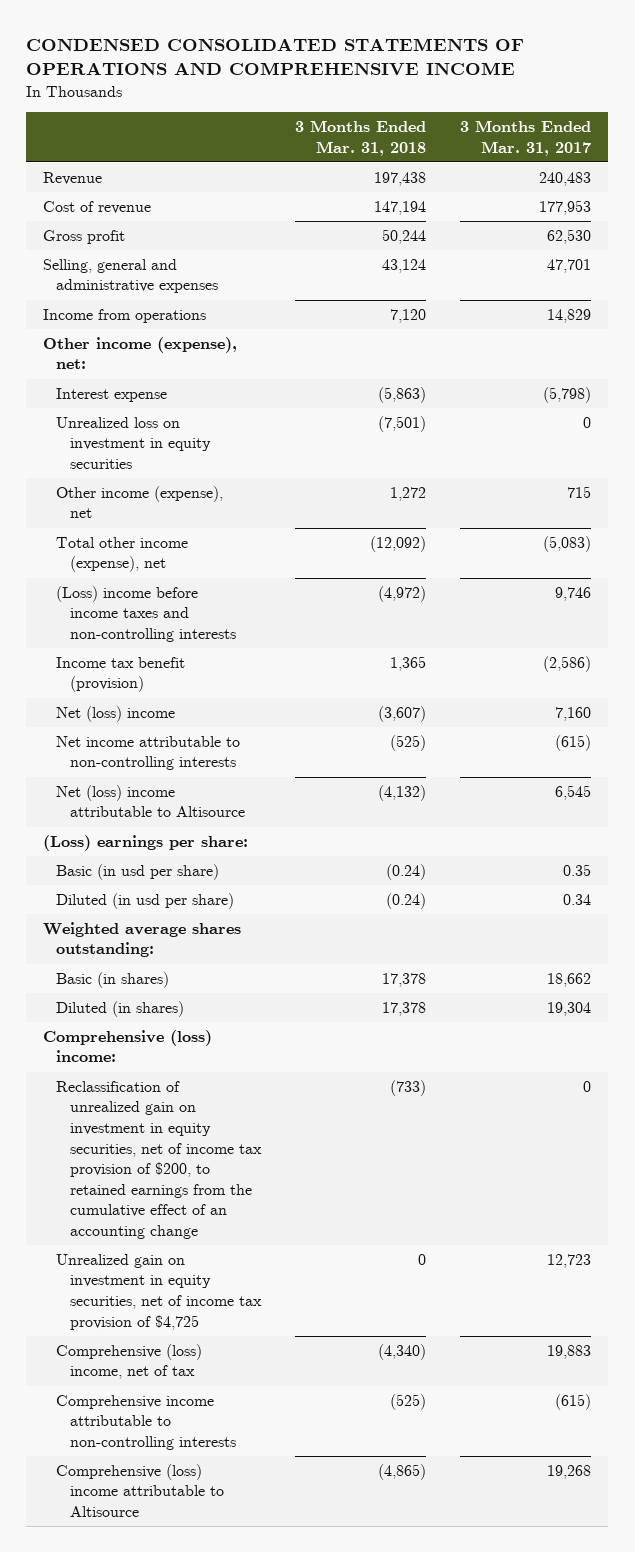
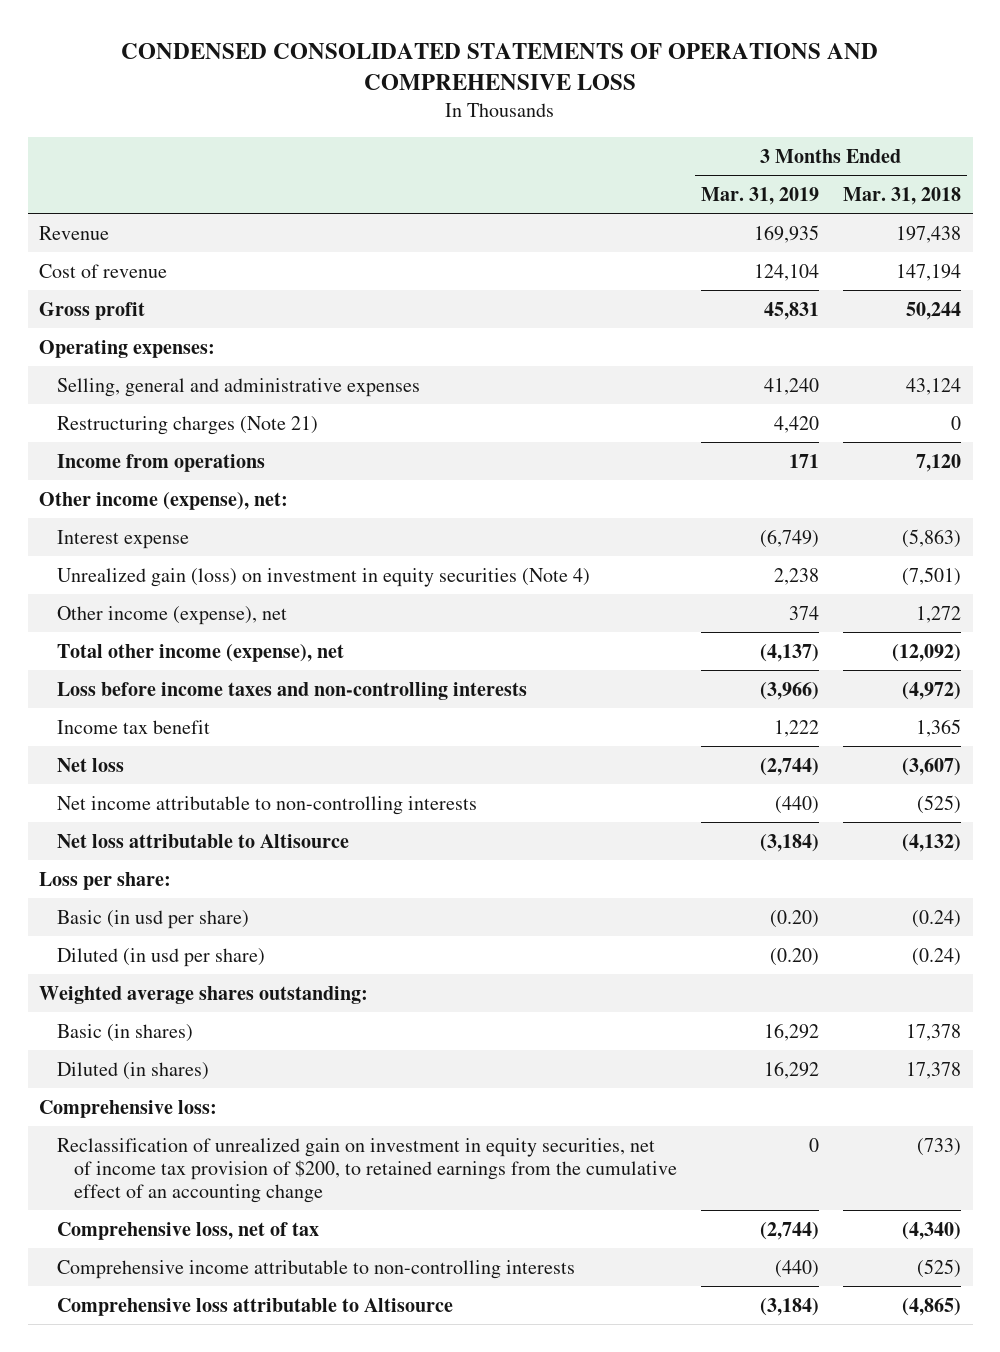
[26,37,525,76] CONDENSED CONSOLIDATED STATEMENTS OF OPERATIONS AND COMPREHENSIVE INCOME -> [121,42,879,91] CONDENSED CONSOLIDATED STATEMENTS OF OPERATIONS AND COMPREHENSIVE LOSS
[460,120,592,156] 3 Months Ended Mar. 31, 2017 -> none
none -> [700,186,819,205] Mar. 31, 2019
none -> [39,339,216,358] Operating expenses:
none -> [56,415,318,435] Restructuring charges (Note 21)
[56,416,211,470] Unrealized loss on investment in equity securities -> [56,567,590,587] Unrealized gain (loss) on investment in equity securities (Note 4)
[56,585,236,643] (Loss) income before income taxes and non-controlling interests -> [56,681,527,700] Loss before income taxes and non-controlling interests
[56,656,186,693] Income tax benefit (provision) -> [56,719,210,734] Income tax benefit
[56,705,176,722] Net (loss) income -> [56,757,124,772] Net loss
[56,784,245,818] Net (loss) income attributable to Altisource -> [56,833,349,848] Net loss attributable to Altisource
[43,834,249,851] (Loss) earnings per share: -> [39,871,172,890] Loss per share:
[43,1029,213,1063] Comprehensive (loss) income: -> [39,1099,218,1118] Comprehensive loss:
[56,1253,262,1330] Unrealized gain on investment in equity securities, net of income tax provision of $4,725 -> none
[56,1343,203,1380] Comprehensive (loss) income, net of tax -> [56,1221,319,1240] Comprehensive loss, net of tax
[56,1463,224,1518] Comprehensive (loss) income attributable to Altisource -> [56,1297,453,1316] Comprehensive loss attributable to Altisource

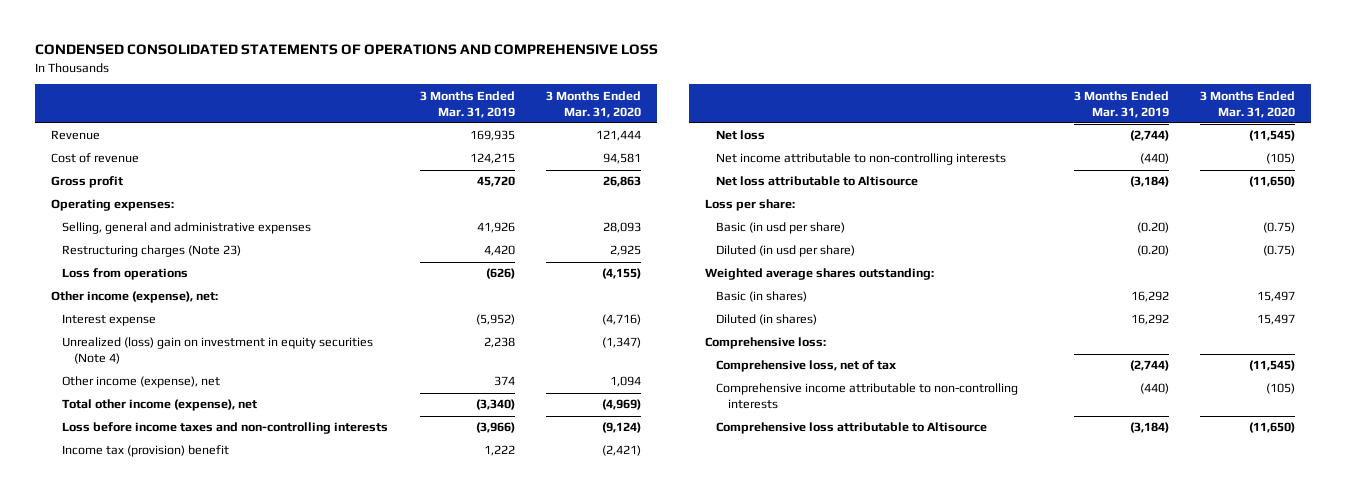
[842,186,961,205] Mar. 31, 2018 -> none
none -> [546,90,642,118] 3 Months Ended Mar. 31, 2020
[753,263,819,281] 124,104 -> [469,153,515,165] 124,215
[763,301,819,320] 45,831 -> [476,176,515,188] 45,720
[763,377,819,395] 41,240 -> [476,222,515,234] 41,926
[56,415,318,435] Restructuring charges (Note 21) -> [62,245,242,258] Restructuring charges (Note 23)
[56,453,265,472] Income from operations -> [62,268,189,281] Loss from operations
[788,453,819,468] 171 -> [485,268,515,280] (626)
[759,528,819,548] (6,749) -> [475,314,515,326] (5,952)
[56,567,590,587] Unrealized gain (loss) on investment in equity securities (Note 4) -> [62,337,374,365] Unrealized (loss) gain on investment in equity securities (Note 4)
[759,643,819,662] (4,137) -> [475,399,515,411] (3,340)
[56,719,210,734] Income tax benefit -> [62,445,230,458] Income tax (provision) benefit
[56,1137,678,1203] Reclassification of unrealized gain on investment in equity securities, net of income tax provision of $200, to retained earnings from the cumulative effect of an accounting change -> none

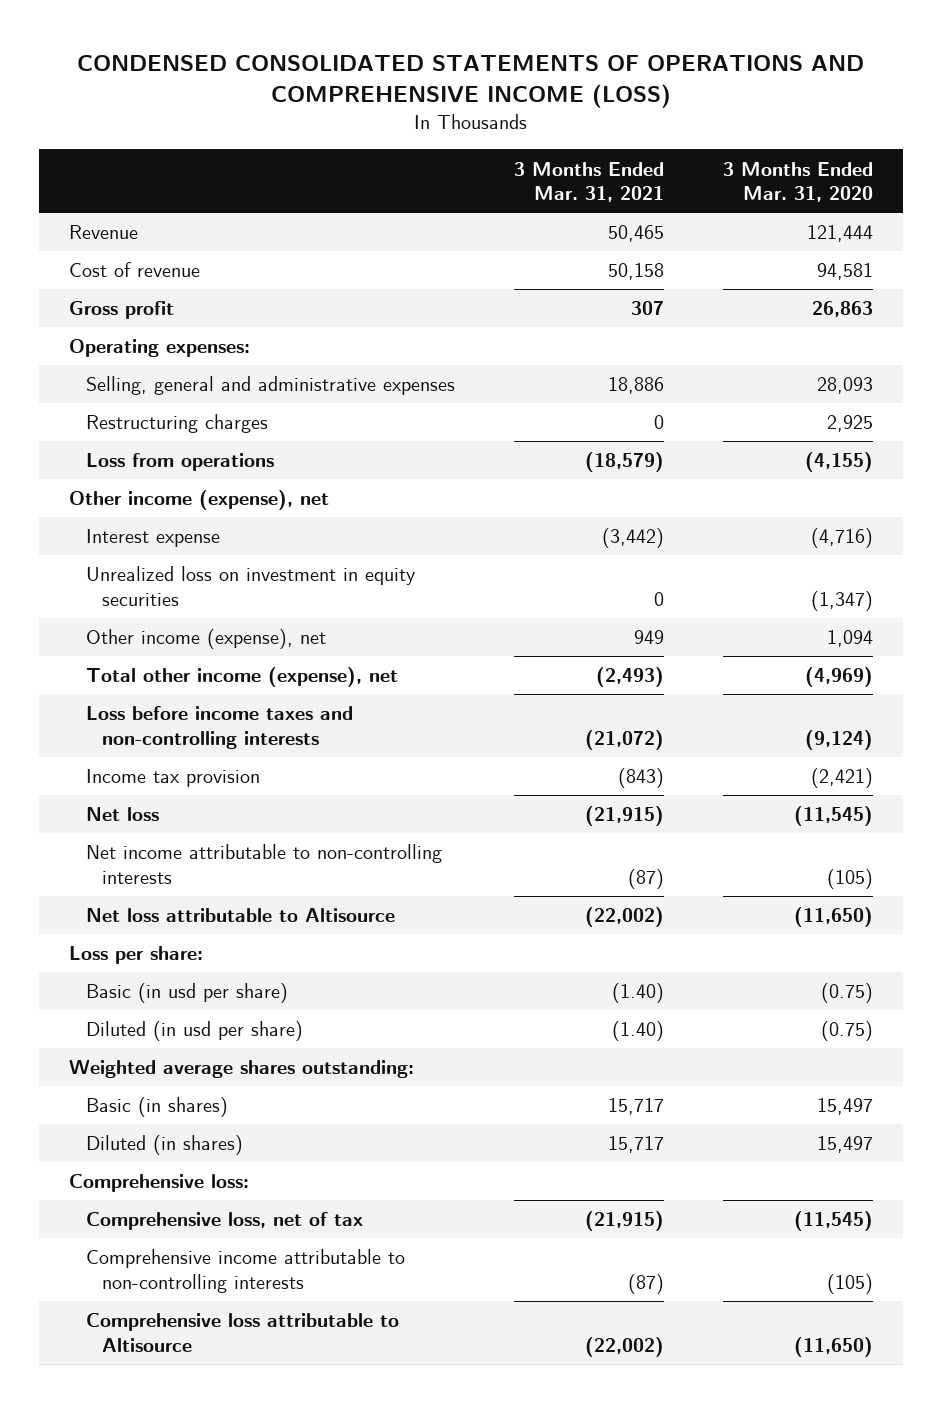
[34,44,658,56] CONDENSED CONSOLIDATED STATEMENTS OF OPERATIONS AND COMPREHENSIVE LOSS -> [77,54,865,109] CONDENSED CONSOLIDATED STATEMENTS OF OPERATIONS AND COMPREHENSIVE INCOME (LOSS)
[419,90,515,118] 3 Months Ended Mar. 31, 2019 -> none
none -> [513,161,664,203] 3 Months Ended Mar. 31, 2021
[62,245,242,258] Restructuring charges (Note 23) -> [85,414,268,434] Restructuring charges
[50,291,218,304] Other income (expense), net: -> [69,490,330,511] Other income (expense), net
[62,337,374,365] Unrealized (loss) gain on investment in equity securities (Note 4) -> [85,566,415,606] Unrealized loss on investment in equity securities
[62,445,230,458] Income tax (provision) benefit -> [85,769,260,788] Income tax provision

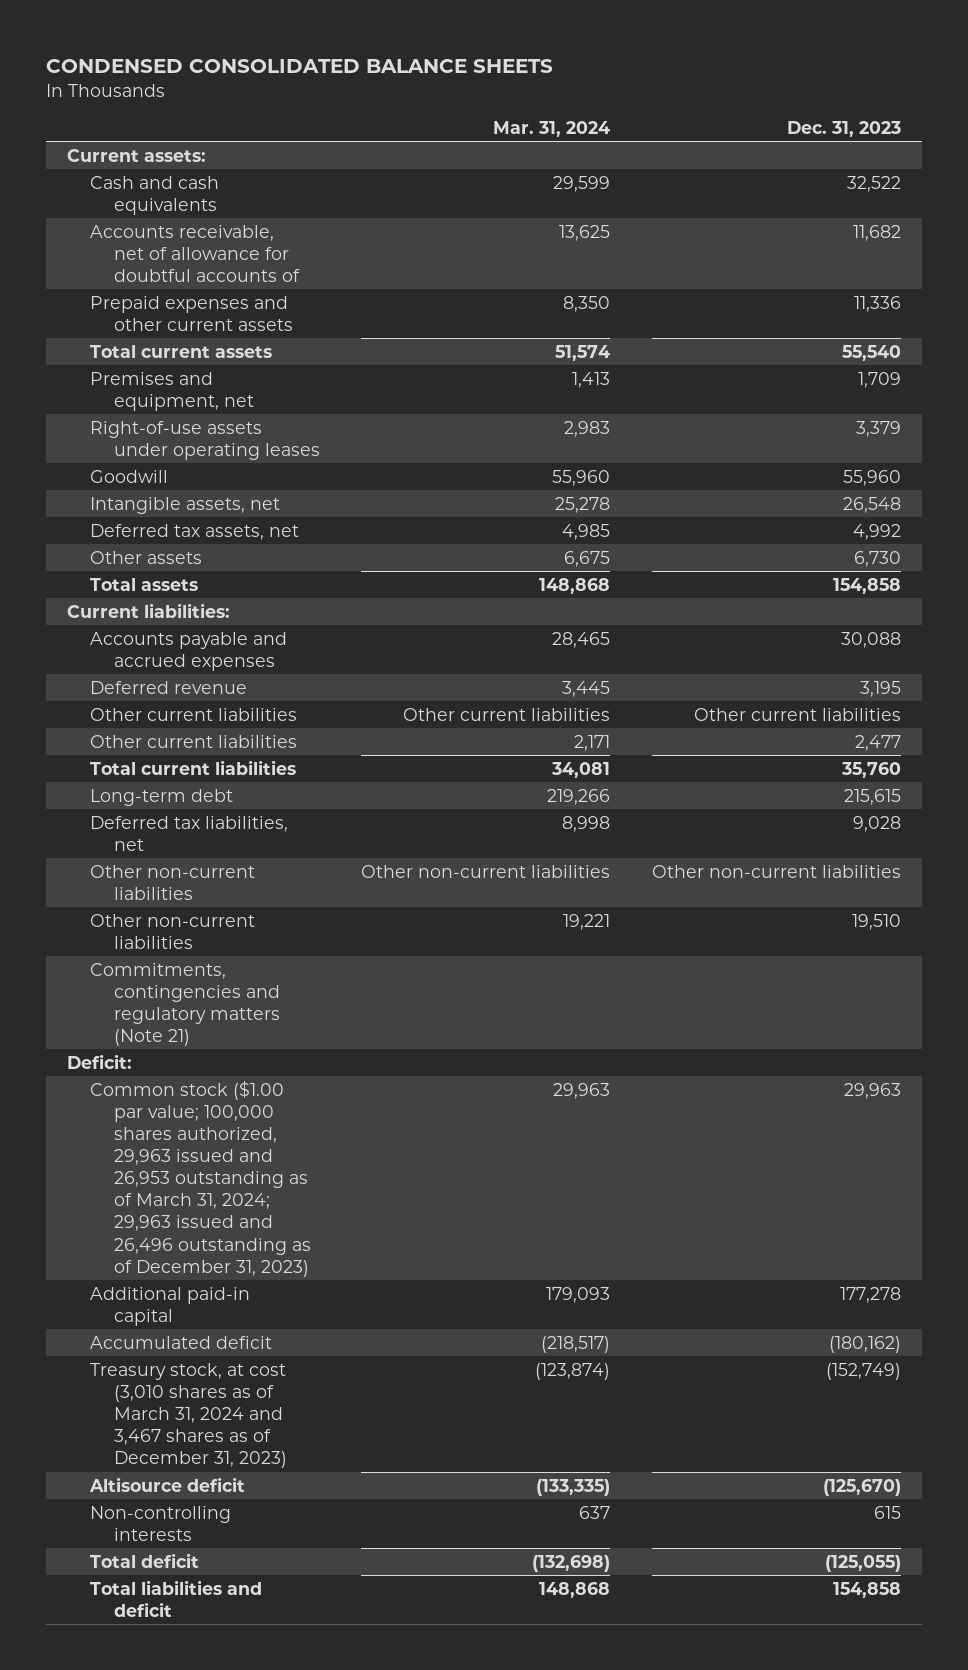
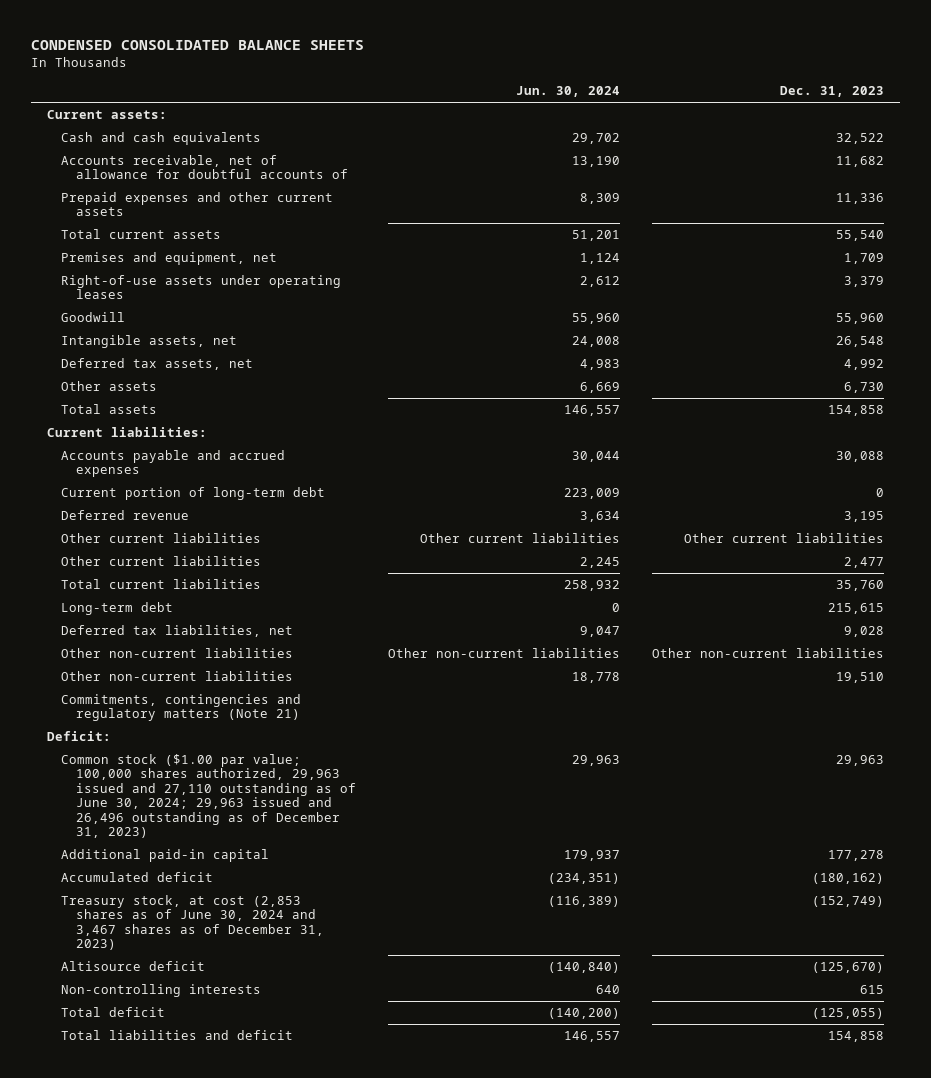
[493,120,611,137] Mar. 31, 2024 -> none
none -> [515,86,620,98] Jun. 30, 2024
none -> [61,486,326,500] Current portion of long-term debt
[90,1080,311,1277] Common stock ($1.00 par value; 100,000 shares authorized, 29,963 issued and 26,953 outstanding as of March 31, 2024; 29,963 issued and 26,496 outstanding as of December 31, 2023) -> [61,753,356,839] Common stock ($1.00 par value; 100,000 shares authorized, 29,963 issued and 27,110 outstanding as of June 30, 2024; 29,963 issued and 26,496 outstanding as of December 31, 2023)
[90,1362,287,1469] Treasury stock, at cost (3,010 shares as of March 31, 2024 and 3,467 shares as of December 31, 2023) -> [61,894,324,951] Treasury stock, at cost (2,853 shares as of June 30, 2024 and 3,467 shares as of December 31, 2023)

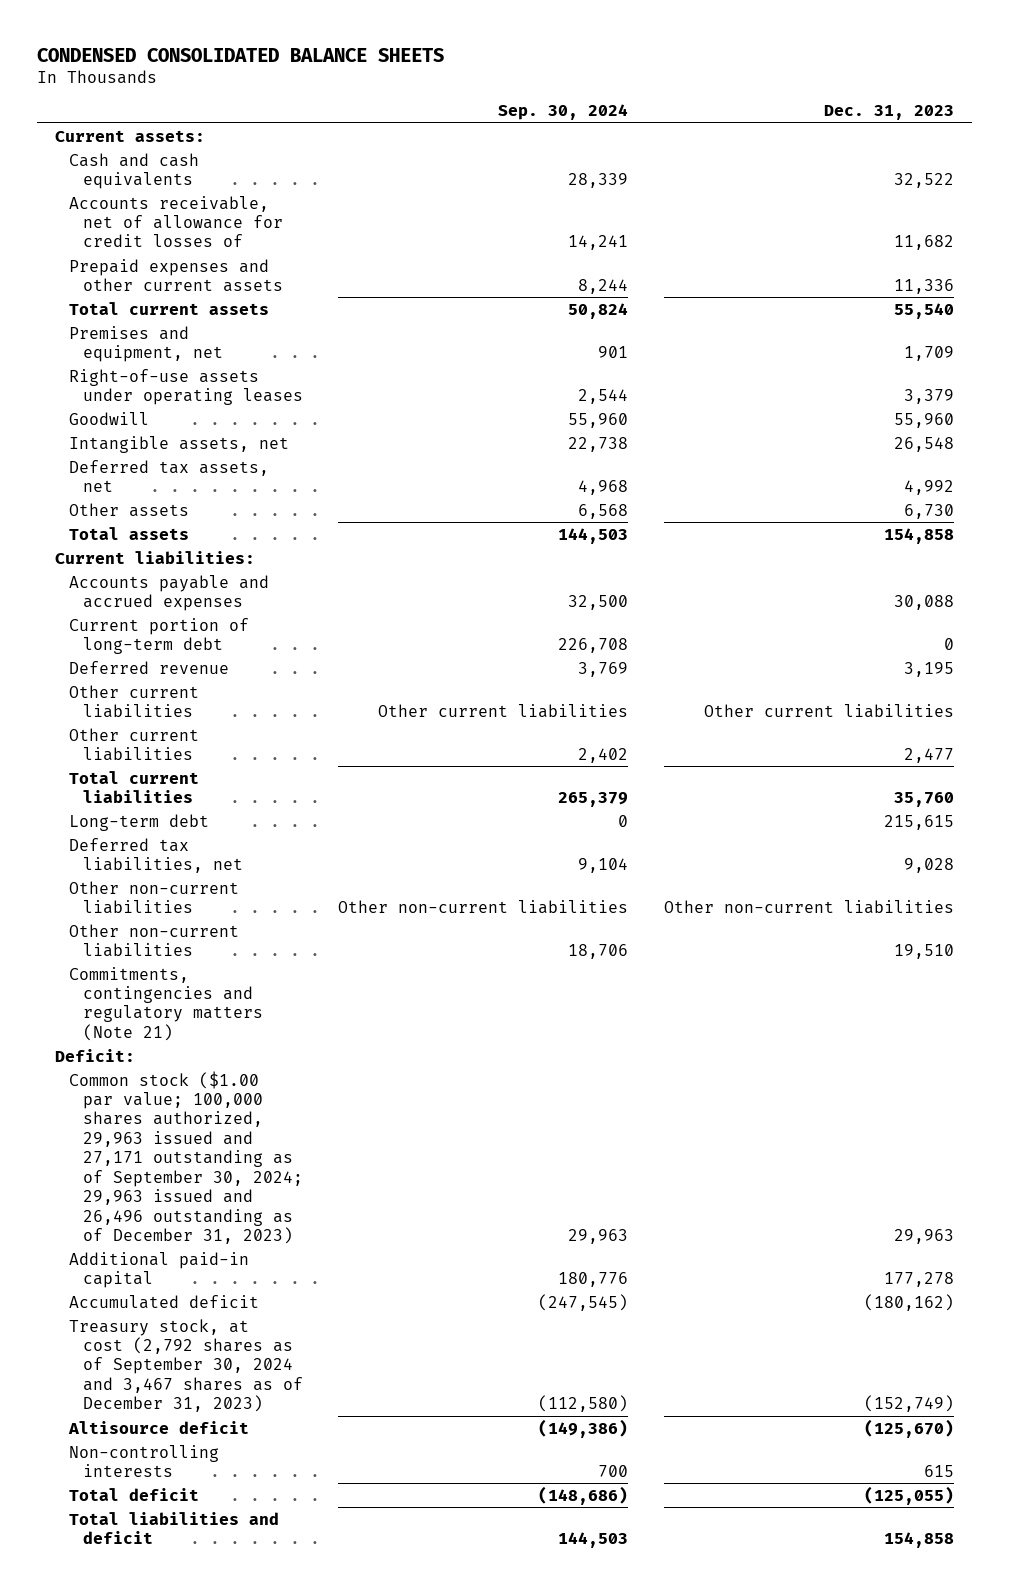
[515,86,620,98] Jun. 30, 2024 -> none
none -> [498,104,629,121] Sep. 30, 2024
[61,154,348,180] Accounts receivable, net of allowance for doubtful accounts of -> [68,195,283,248] Accounts receivable, net of allowance for credit losses of
[61,753,356,839] Common stock ($1.00 par value; 100,000 shares authorized, 29,963 issued and 27,110 outstanding as of June 30, 2024; 29,963 issued and 26,496 outstanding as of December 31, 2023) -> [68,1070,303,1244] Common stock ($1.00 par value; 100,000 shares authorized, 29,963 issued and 27,171 outstanding as of September 30, 2024; 29,963 issued and 26,496 outstanding as of December 31, 2023)
[61,894,324,951] Treasury stock, at cost (2,853 shares as of June 30, 2024 and 3,467 shares as of December 31, 2023) -> [68,1318,303,1413] Treasury stock, at cost (2,792 shares as of September 30, 2024 and 3,467 shares as of December 31, 2023)

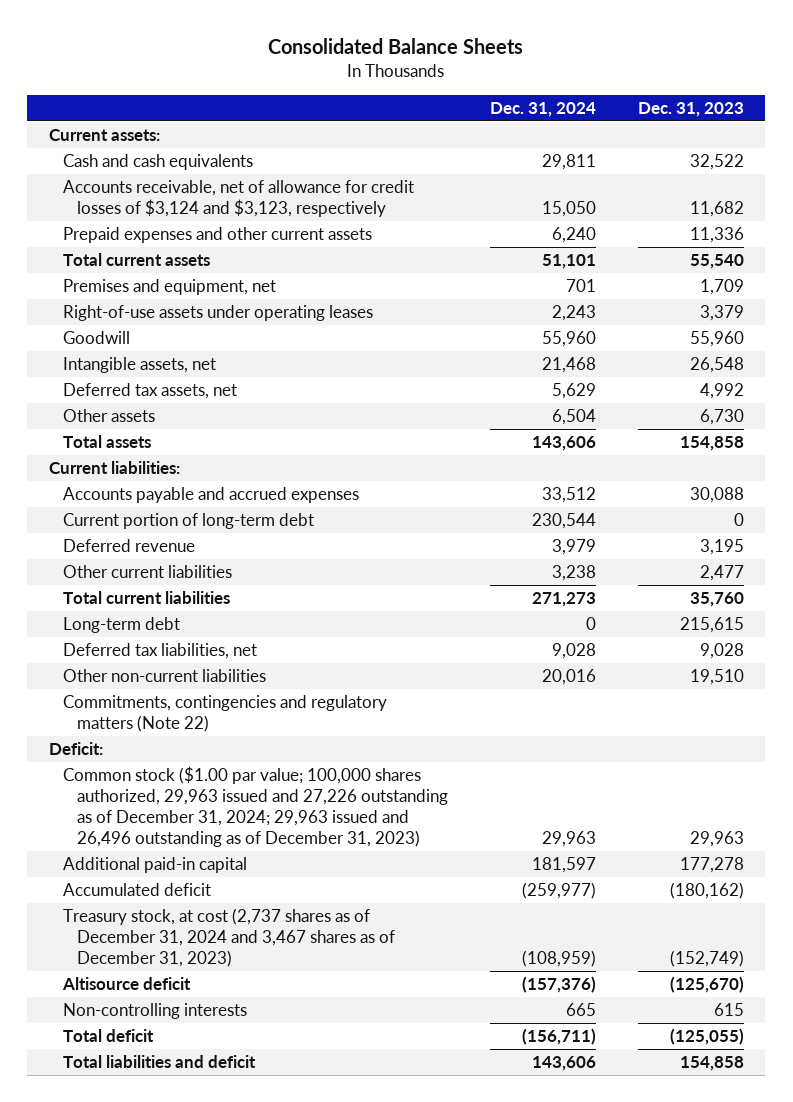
[36,47,444,62] CONDENSED CONSOLIDATED BALANCE SHEETS -> [268,38,524,55] Consolidated Balance Sheets
[498,104,629,121] Sep. 30, 2024 -> none
none -> [489,101,596,117] Dec. 31, 2024
[68,195,283,248] Accounts receivable, net of allowance for credit losses of -> [62,180,414,218] Accounts receivable, net of allowance for credit losses of $3,124 and $3,123, respectively
[68,684,199,718] Other current liabilities -> none
[68,880,239,914] Other non-current liabilities -> none
[68,966,263,1041] Commitments, contingencies and regulatory matters (Note 21) -> [62,695,387,733] Commitments, contingencies and regulatory matters (Note 22)
[68,1070,303,1244] Common stock ($1.00 par value; 100,000 shares authorized, 29,963 issued and 27,171 outstanding as of September 30, 2024; 29,963 issued and 26,496 outstanding as of December 31, 2023) -> [62,766,448,848] Common stock ($1.00 par value; 100,000 shares authorized, 29,963 issued and 27,226 outstanding as of December 31, 2024; 29,963 issued and 26,496 outstanding as of December 31, 2023)
[68,1318,303,1413] Treasury stock, at cost (2,792 shares as of September 30, 2024 and 3,467 shares as of December 31, 2023) -> [62,908,395,968] Treasury stock, at cost (2,737 shares as of December 31, 2024 and 3,467 shares as of December 31, 2023)

